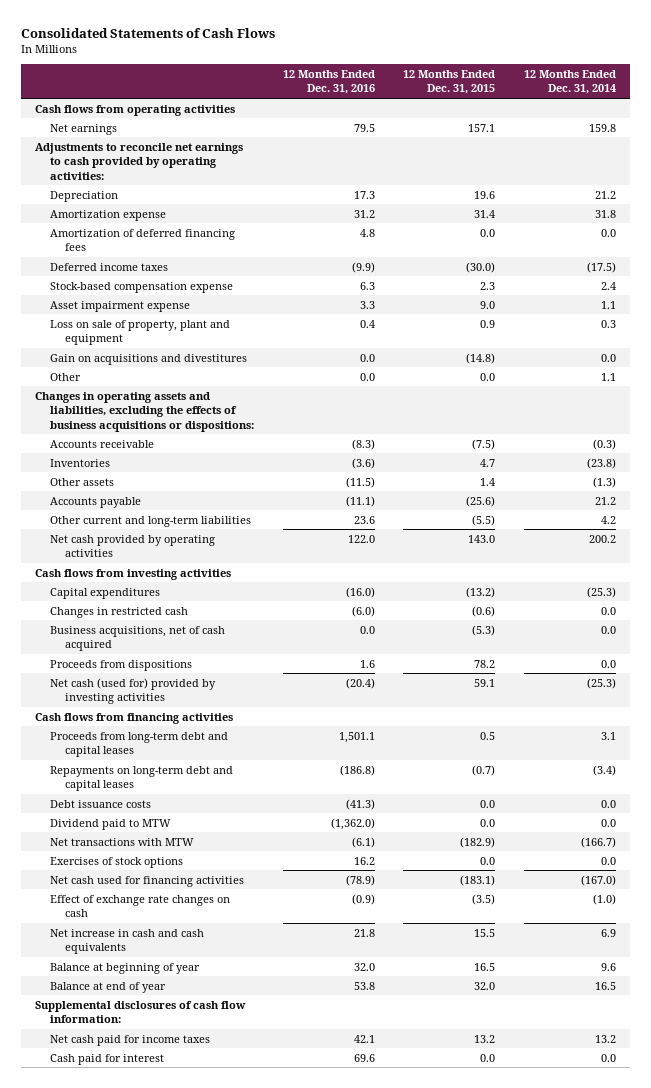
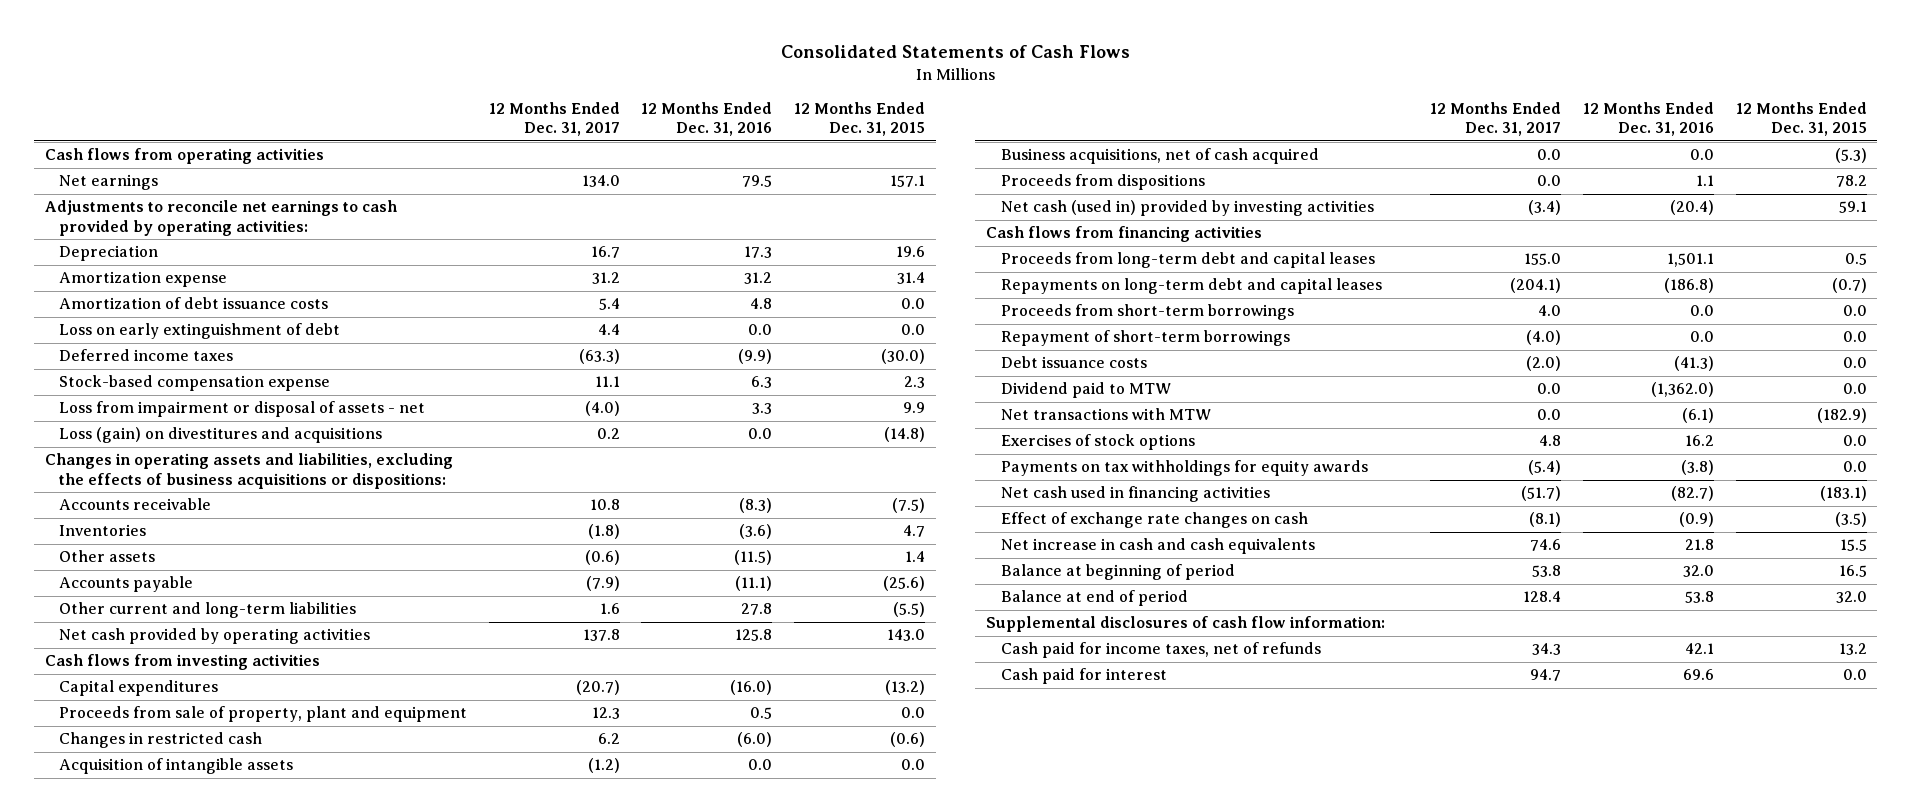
[523,69,616,95] 12 Months Ended Dec. 31, 2014 -> none
none -> [488,101,620,137] 12 Months Ended Dec. 31, 2017
[50,228,236,252] Amortization of deferred financing fees -> [59,297,329,310] Amortization of debt issuance costs
none -> [59,323,341,340] Loss on early extinguishment of debt
[50,319,231,346] Loss on sale of property, plant and equipment -> none
[50,372,82,381] Other -> none
[50,300,191,312] Asset impairment expense -> [59,401,426,418] Loss from impairment or disposal of assets - net
[480,300,496,309] 9.0 -> [903,402,926,414] 9.9
[50,353,248,365] Gain on acquisitions and divestitures -> [59,427,383,444] Loss (gain) on divestitures and acquisitions
[353,515,375,524] 23.6 -> [741,603,773,616] 27.8
[347,534,375,543] 122.0 -> [735,629,773,642] 125.8
none -> [59,706,468,723] Proceeds from sale of property, plant and equipment
none -> [59,758,294,775] Acquisition of intangible assets
[359,659,375,668] 1.6 -> [1696,175,1715,187] 1.1
[50,677,217,705] Net cash (used for) provided by investing activities -> [1000,200,1374,217] Net cash (used in) provided by investing activities
none -> [1000,304,1294,321] Proceeds from short-term borrowings
none -> [1000,330,1290,347] Repayment of short-term borrowings
none -> [1000,460,1368,477] Payments on tax withholdings for equity awards
[50,875,245,887] Net cash used for financing activities -> [1000,486,1270,503] Net cash used in financing activities
[345,874,375,886] (78.9) -> [1671,486,1715,502] (82.7)
[50,962,201,974] Balance at beginning of year -> [1000,564,1235,581] Balance at beginning of period
[50,981,167,993] Balance at end of year -> [1000,590,1188,607] Balance at end of period
[50,1034,211,1046] Net cash paid for income taxes -> [1000,642,1321,659] Cash paid for income taxes, net of refunds

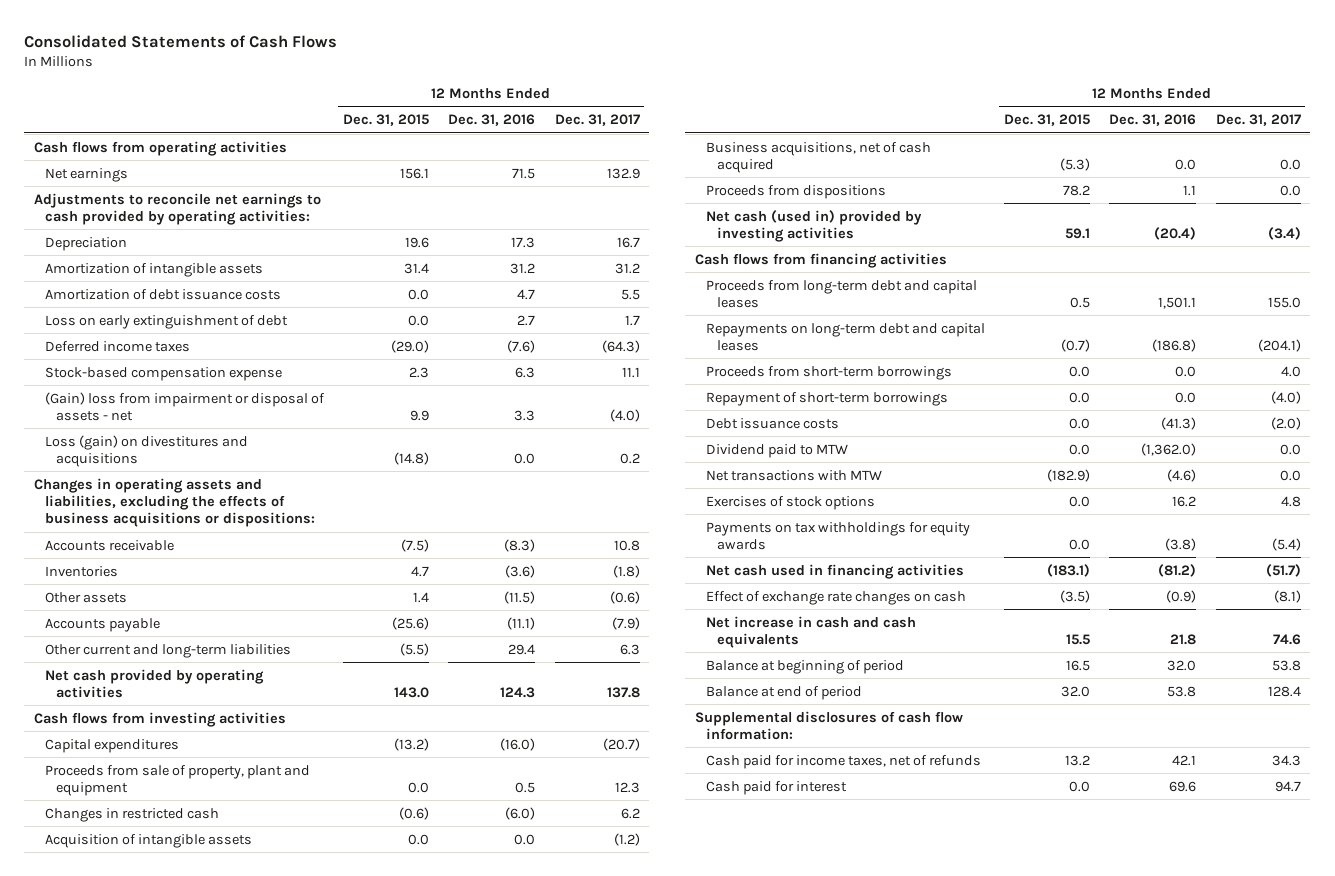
[581,175,620,188] 134.0 -> [606,167,640,179] 132.9
[742,175,773,188] 79.5 -> [512,167,536,179] 71.5
[890,175,926,188] 157.1 -> [400,167,430,179] 156.1
[59,271,228,288] Amortization expense -> [44,262,263,277] Amortization of intangible assets
[598,298,620,311] 5.4 -> [620,288,640,300] 5.5
[750,298,773,310] 4.8 -> [517,288,536,300] 4.7
[597,324,620,336] 4.4 -> [624,314,640,326] 1.7
[748,324,773,336] 0.0 -> [517,314,536,326] 2.7
[578,349,620,365] (63.3) -> [601,339,640,353] (64.3)
[738,349,773,365] (9.9) -> [507,339,536,353] (7.6)
[881,349,926,365] (30.0) -> [391,339,430,353] (29.0)
[59,401,426,418] Loss from impairment or disposal of assets - net -> [44,391,325,422] (Gain) loss from impairment or disposal of assets - net
[599,603,620,615] 1.6 -> [619,643,640,655] 6.3
[741,603,773,616] 27.8 -> [508,643,536,655] 29.4
[735,629,773,642] 125.8 -> [500,687,536,699] 124.3
[1682,408,1715,424] (6.1) -> [1167,468,1197,482] (4.6)
[1671,486,1715,502] (82.7) -> [1158,563,1197,577] (81.2)

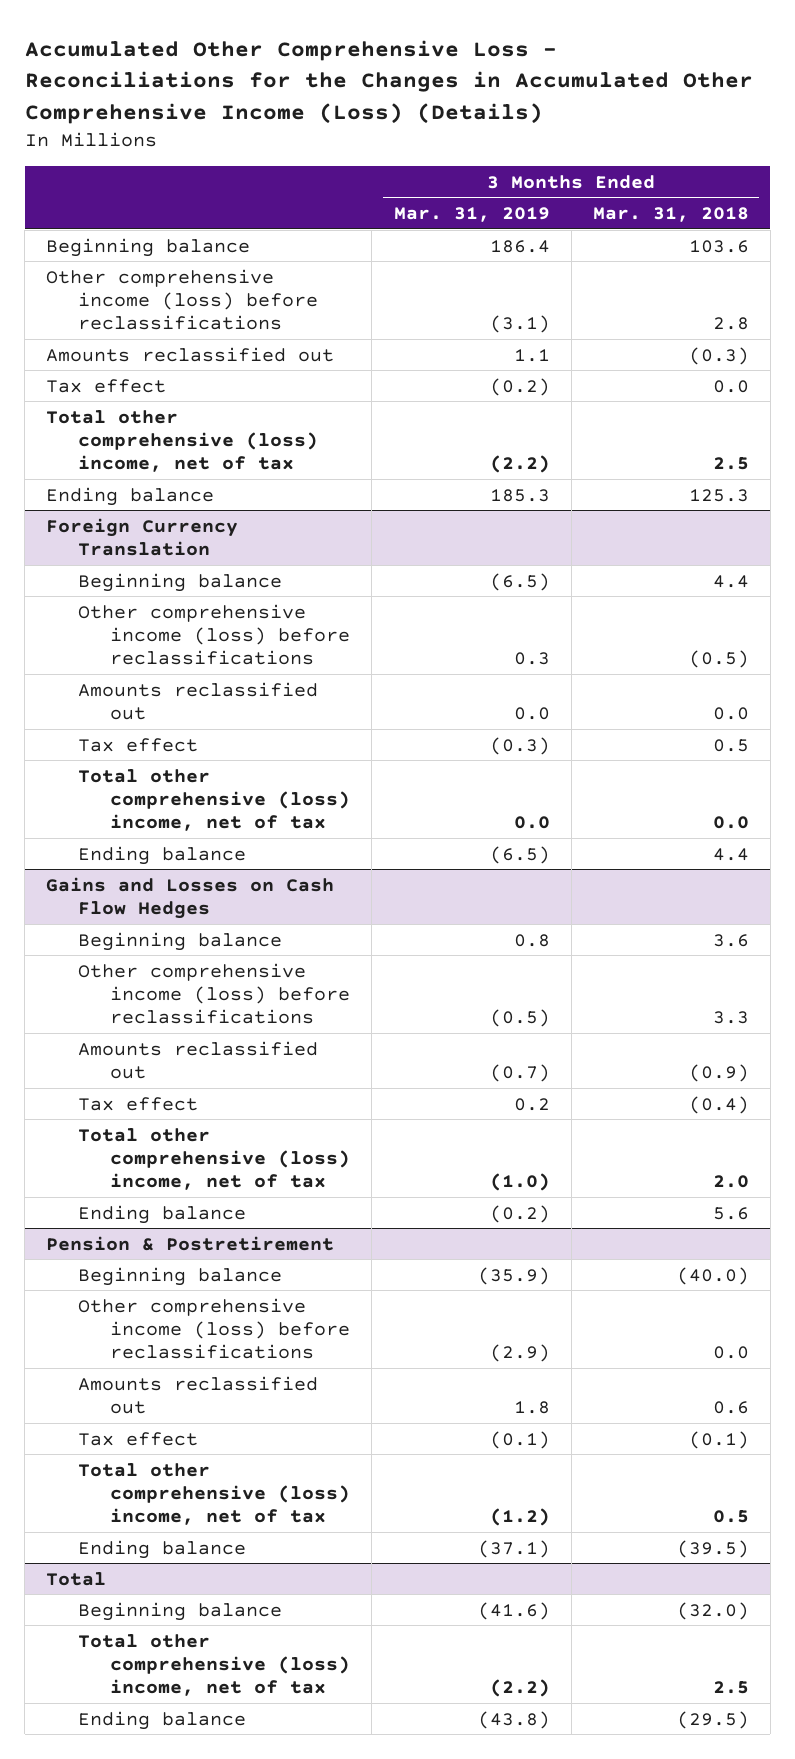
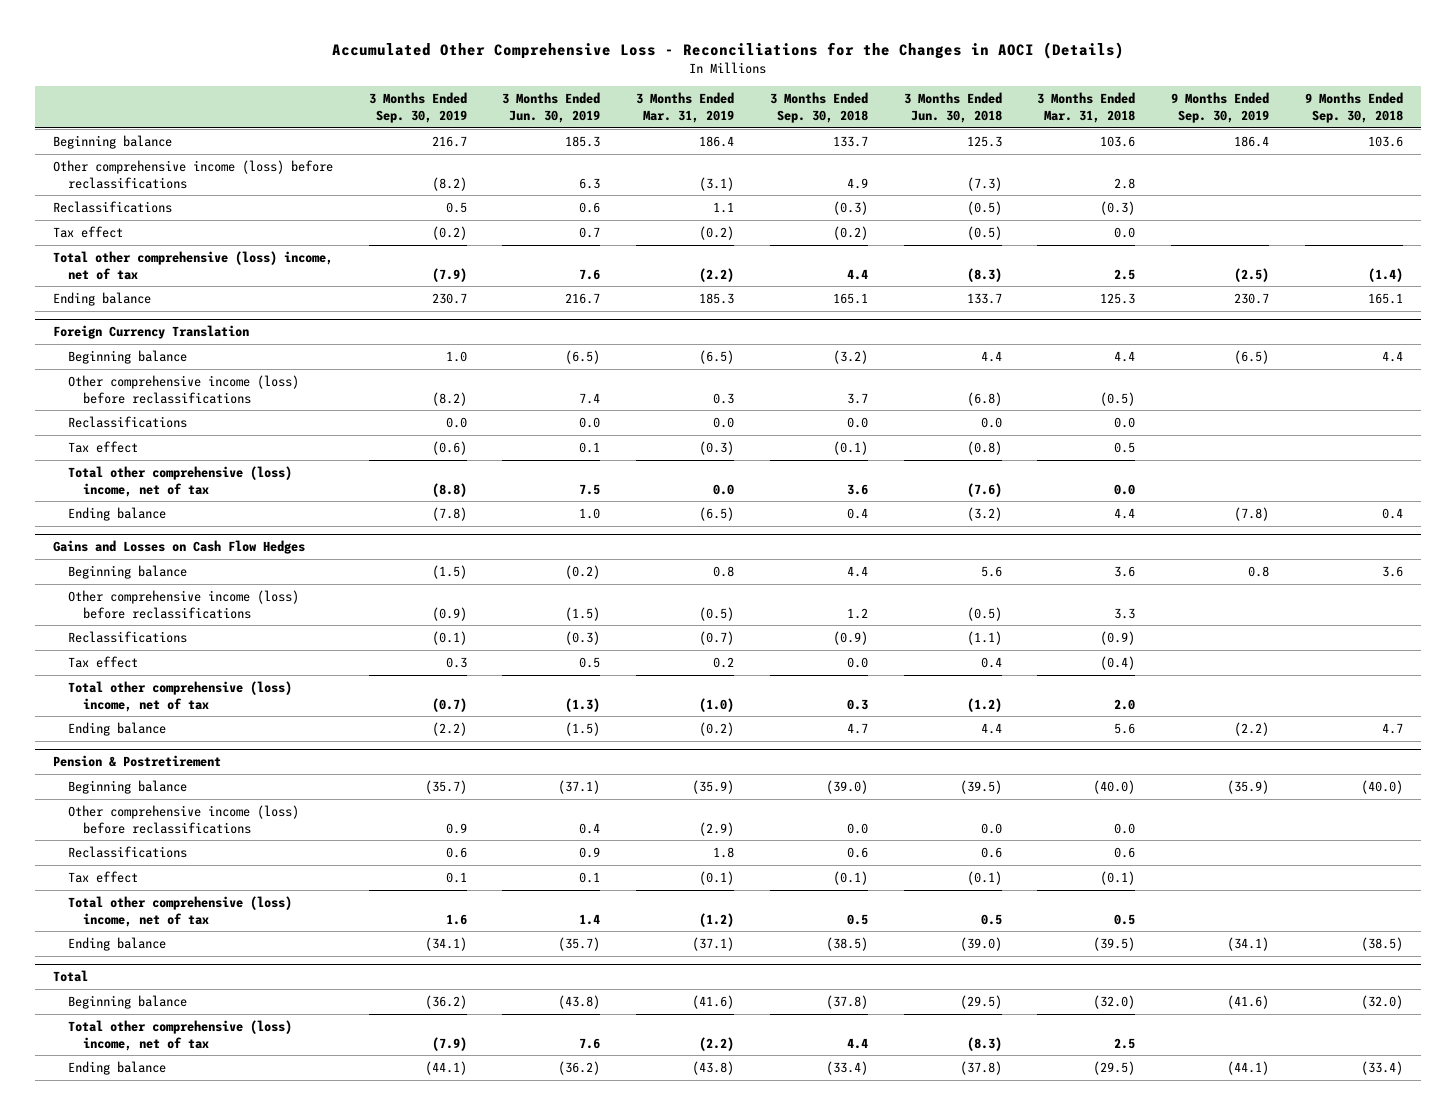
[24,40,753,124] Accumulated Other Comprehensive Loss - Reconciliations for the Changes in Accumulated Other Comprehensive Income (Loss) (Details) -> [331,42,1124,60] Accumulated Other Comprehensive Loss - Reconciliations for the Changes in AOCI (Details)
none -> [368,92,467,123] 3 Months Ended Sep. 30, 2019
none -> [502,92,601,123] 3 Months Ended Jun. 30, 2019
none -> [769,92,868,123] 3 Months Ended Sep. 30, 2018
none -> [903,92,1002,123] 3 Months Ended Jun. 30, 2018
none -> [1171,92,1270,123] 9 Months Ended Sep. 30, 2019
none -> [1304,92,1403,123] 9 Months Ended Sep. 30, 2018
[46,346,335,362] Amounts reclassified out -> [52,200,172,213] Reclassifications
[78,681,319,720] Amounts reclassified out -> [68,415,188,428] Reclassifications
[78,1040,319,1079] Amounts reclassified out -> [68,630,188,643] Reclassifications
[78,1375,319,1414] Amounts reclassified out -> [68,845,188,858] Reclassifications

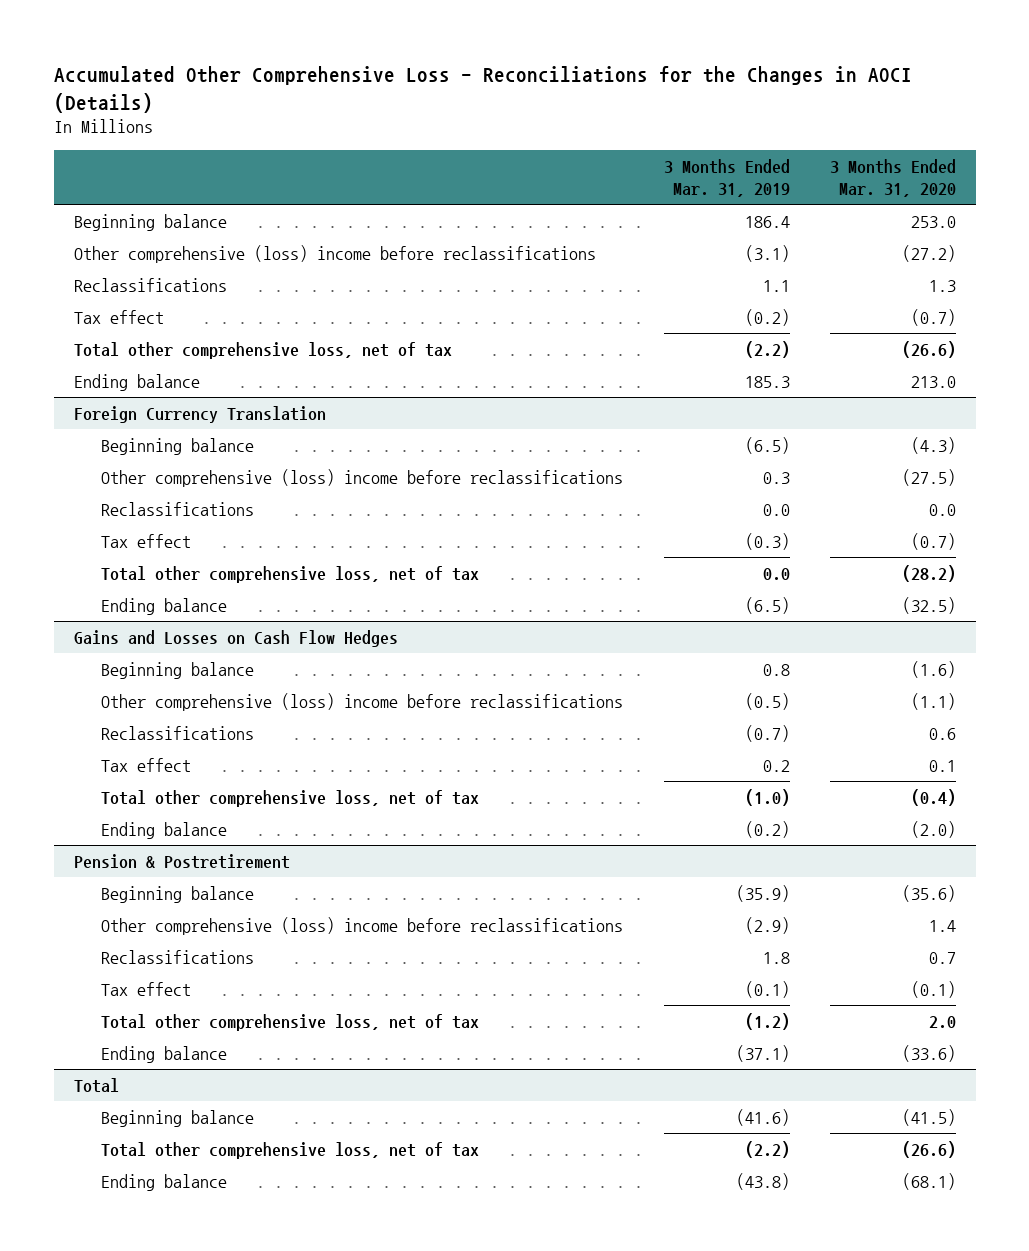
[368,92,467,123] 3 Months Ended Sep. 30, 2019 -> none
[502,92,601,123] 3 Months Ended Jun. 30, 2019 -> none
[769,92,868,123] 3 Months Ended Sep. 30, 2018 -> none
[903,92,1002,123] 3 Months Ended Jun. 30, 2018 -> none
[1037,92,1136,123] 3 Months Ended Mar. 31, 2018 -> none
[1171,92,1270,123] 9 Months Ended Sep. 30, 2019 -> none
[1304,92,1403,123] 9 Months Ended Sep. 30, 2018 -> none
none -> [829,159,956,197] 3 Months Ended Mar. 31, 2020
[52,159,333,189] Other comprehensive income (loss) before reclassifications -> [73,244,596,263] Other comprehensive (loss) income before reclassifications
[52,250,333,280] Total other comprehensive (loss) income, net of tax -> [73,341,452,359] Total other comprehensive loss, net of tax
[68,374,300,404] Other comprehensive income (loss) before reclassifications -> [101,468,624,487] Other comprehensive (loss) income before reclassifications
[68,465,293,497] Total other comprehensive (loss) income, net of tax -> [101,565,480,583] Total other comprehensive loss, net of tax
[68,589,300,619] Other comprehensive income (loss) before reclassifications -> [101,692,624,711] Other comprehensive (loss) income before reclassifications
[68,680,293,712] Total other comprehensive (loss) income, net of tax -> [101,789,480,807] Total other comprehensive loss, net of tax
[68,804,300,834] Other comprehensive income (loss) before reclassifications -> [101,916,624,935] Other comprehensive (loss) income before reclassifications
[68,895,293,927] Total other comprehensive (loss) income, net of tax -> [101,1013,480,1031] Total other comprehensive loss, net of tax
[68,1019,293,1051] Total other comprehensive (loss) income, net of tax -> [101,1141,480,1159] Total other comprehensive loss, net of tax

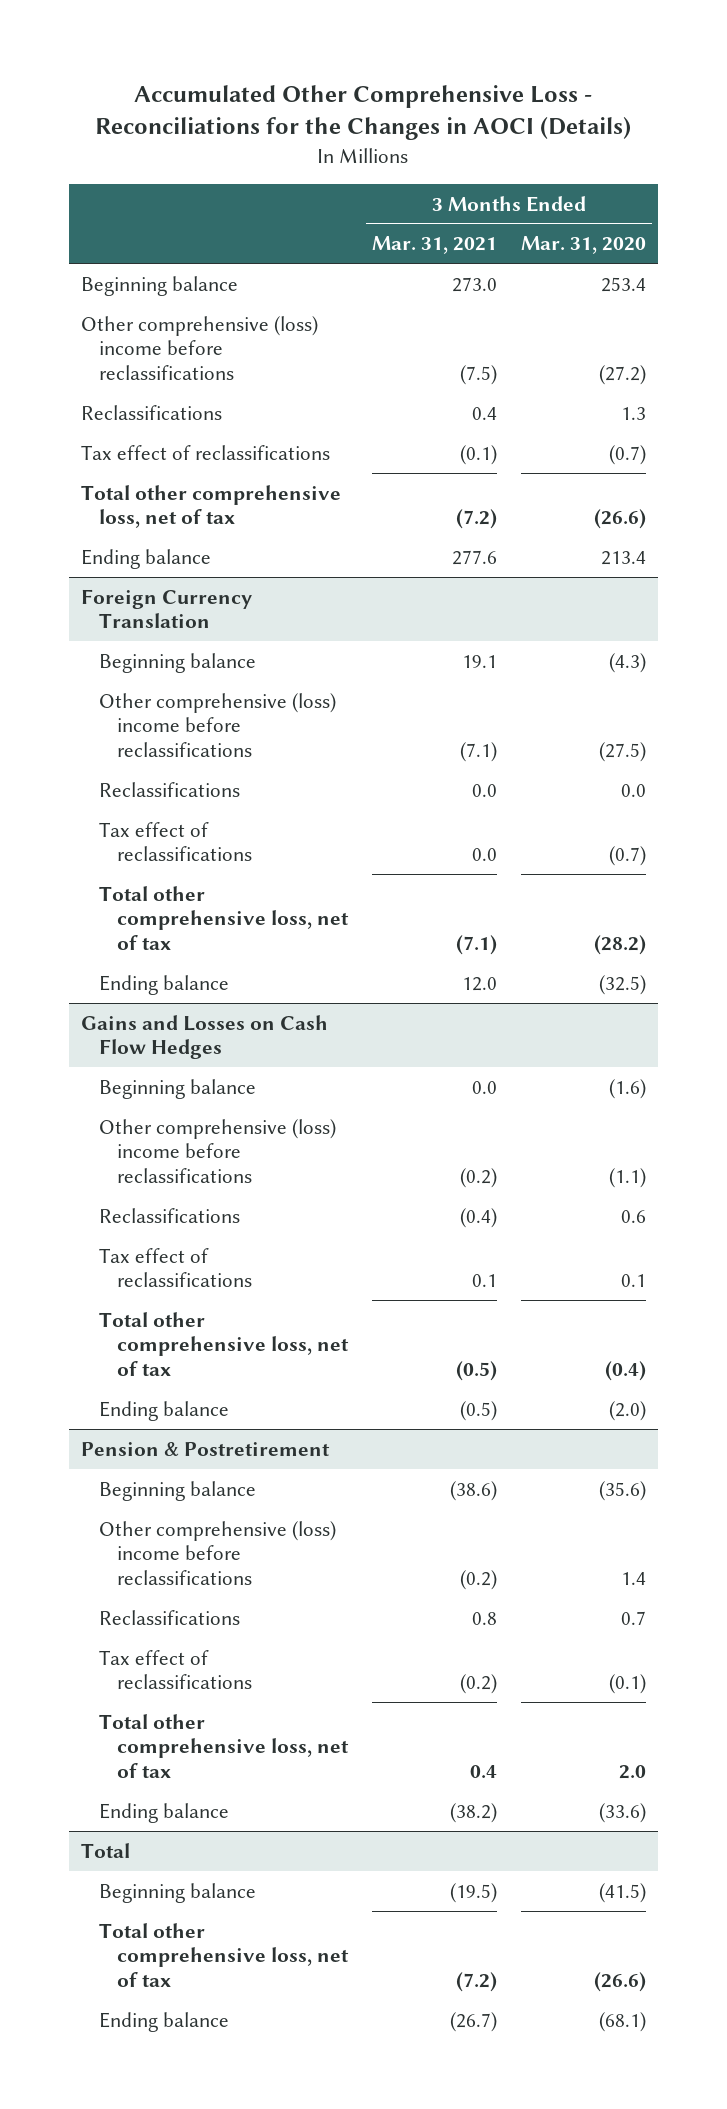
[663,159,790,197] 3 Months Ended Mar. 31, 2019 -> none
none -> [371,236,497,255] Mar. 31, 2021
[910,215,956,228] 253.0 -> [600,276,646,292] 253.4
[73,309,164,324] Tax effect -> [81,444,331,460] Tax effect of reclassifications
[910,375,956,388] 213.0 -> [600,550,646,565] 213.4
[101,533,192,548] Tax effect -> [98,821,252,862] Tax effect of reclassifications
[101,757,192,772] Tax effect -> [98,1247,252,1288] Tax effect of reclassifications
[101,981,192,996] Tax effect -> [98,1649,252,1690] Tax effect of reclassifications

